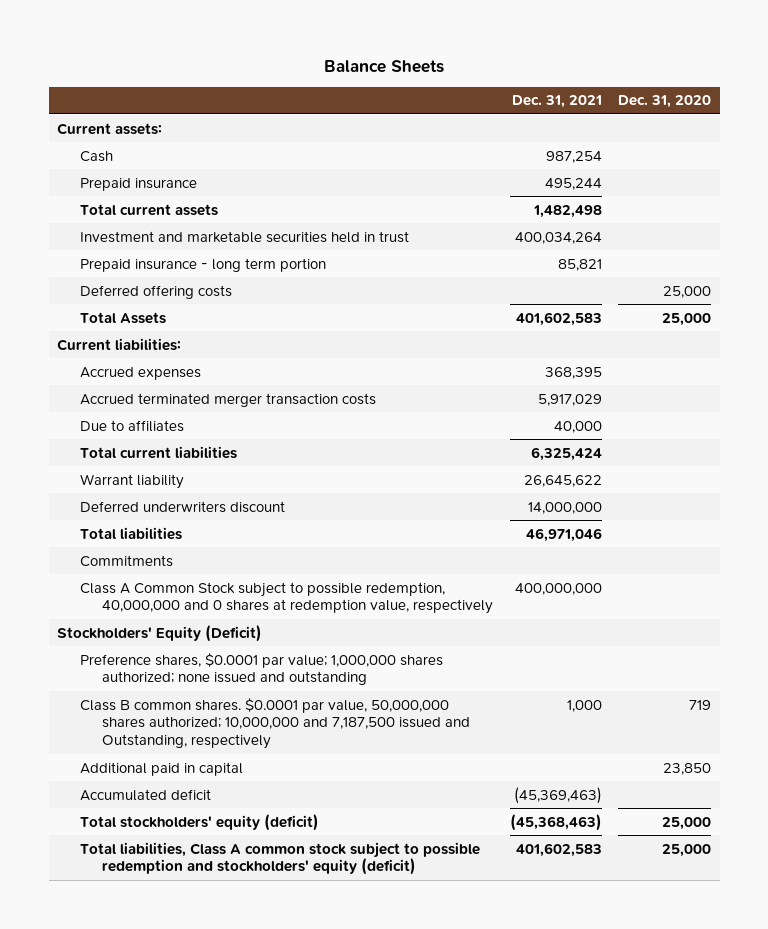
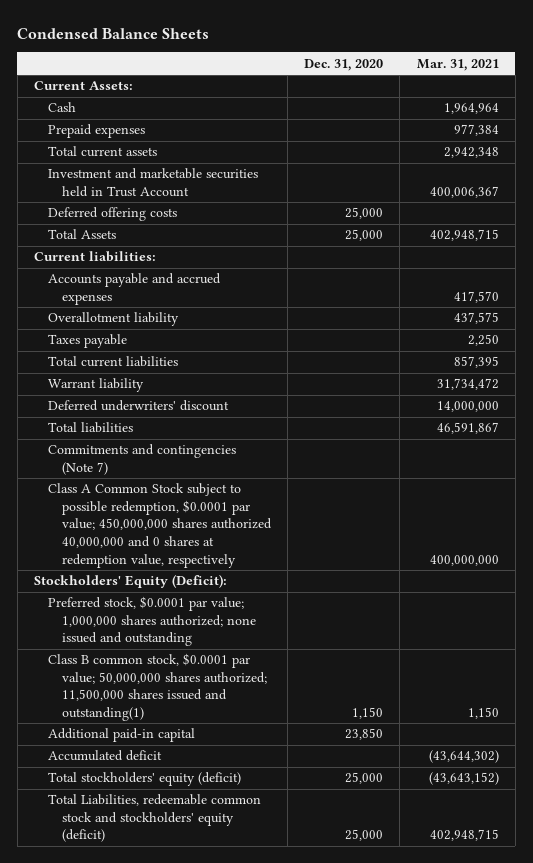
[324,59,445,73] Balance Sheets -> [17,27,210,39] Condensed Balance Sheets
[511,95,602,109] Dec. 31, 2021 -> none
none -> [416,58,499,71] Mar. 31, 2021
[57,122,163,135] Current assets: -> [34,81,134,91] Current Assets:
[79,177,197,191] Prepaid insurance -> none
none -> [47,124,145,139] Prepaid expenses
[79,257,326,272] Prepaid insurance - long term portion -> none
[79,230,409,243] Investment and marketable securities held in trust -> [47,168,258,197] Investment and marketable securities held in Trust Account
[79,366,201,380] Accrued expenses -> none
[79,392,376,407] Accrued terminated merger transaction costs -> none
[79,419,184,432] Due to affiliates -> none
none -> [47,273,221,305] Accounts payable and accrued expenses
none -> [47,312,179,327] Overallotment liability
none -> [47,334,127,349] Taxes payable
[79,500,285,513] Deferred underwriters discount -> [47,400,229,412] Deferred underwriters' discount
[79,554,173,567] Commitments -> [47,444,236,475] Commitments and contingencies (Note 7)
[79,581,493,615] Class A Common Stock subject to possible redemption, 40,000,000 and 0 shares at redemption value, respectively -> [47,483,272,568] Class A Common Stock subject to possible redemption, $0.0001 par value; 450,000,000 shares authorized 40,000,000 and 0 shares at redemption value, respectively
[57,624,263,642] Stockholders' Equity (Deficit) -> [34,574,228,589] Stockholders' Equity (Deficit):
[79,652,443,686] Preference shares, $0.0001 par value; 1,000,000 shares authorized; none issued and outstanding -> [47,596,256,647] Preferred stock, $0.0001 par value; 1,000,000 shares authorized; none issued and outstanding
[79,697,470,750] Class B common shares. $0.0001 par value, 50,000,000 shares authorized; 10,000,000 and 7,187,500 issued and Outstanding, respectively -> [47,653,267,722] Class B common stock, $0.0001 par value; 50,000,000 shares authorized; 11,500,000 shares issued and outstanding(1)
[689,699,712,710] 719 -> [352,707,384,720] 1,150
[79,761,243,776] Additional paid in capital -> [47,728,195,743] Additional paid-in capital
[79,841,480,876] Total liabilities, Class A common stock subject to possible redemption and stockholders' equity (deficit) -> [47,794,261,843] Total Liabilities, redeemable common stock and stockholders' equity (deficit)

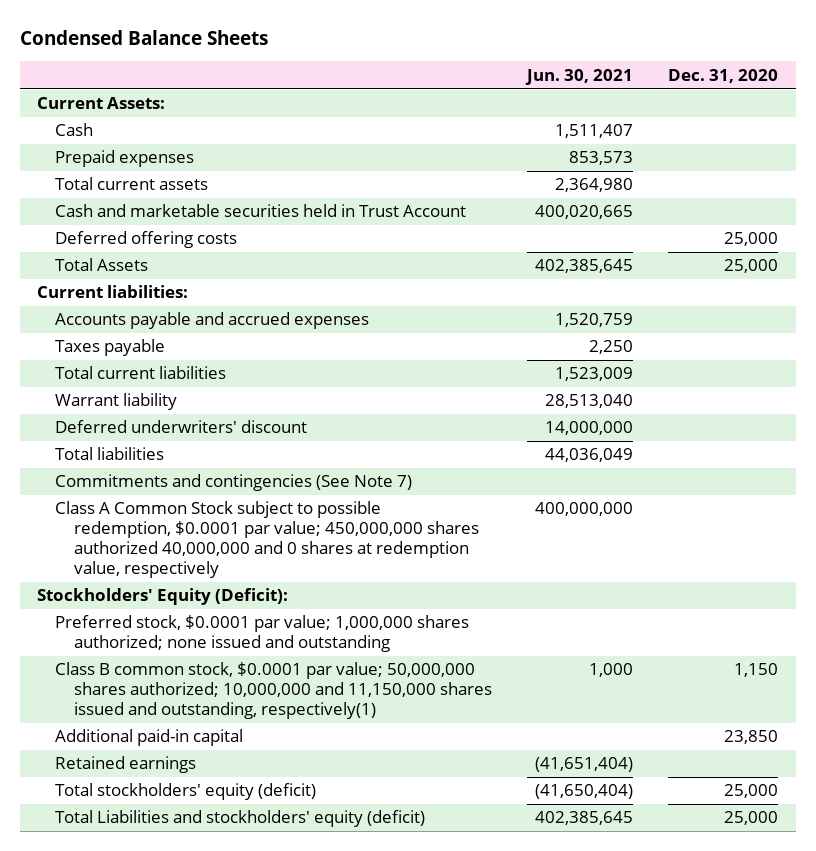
[416,58,499,71] Mar. 31, 2021 -> none
none -> [525,68,634,85] Jun. 30, 2021
[47,168,258,197] Investment and marketable securities held in Trust Account -> [55,204,467,218] Cash and marketable securities held in Trust Account
[47,312,179,327] Overallotment liability -> none
[47,444,236,475] Commitments and contingencies (Note 7) -> [55,474,413,492] Commitments and contingencies (See Note 7)
[47,653,267,722] Class B common stock, $0.0001 par value; 50,000,000 shares authorized; 11,500,000 shares issued and outstanding(1) -> [55,662,492,720] Class B common stock, $0.0001 par value; 50,000,000 shares authorized; 10,000,000 and 11,150,000 shares issued and outstanding, respectively(1)
[47,750,162,762] Accumulated deficit -> [55,756,197,774] Retained earnings
[47,794,261,843] Total Liabilities, redeemable common stock and stockholders' equity (deficit) -> [55,810,426,828] Total Liabilities and stockholders' equity (deficit)

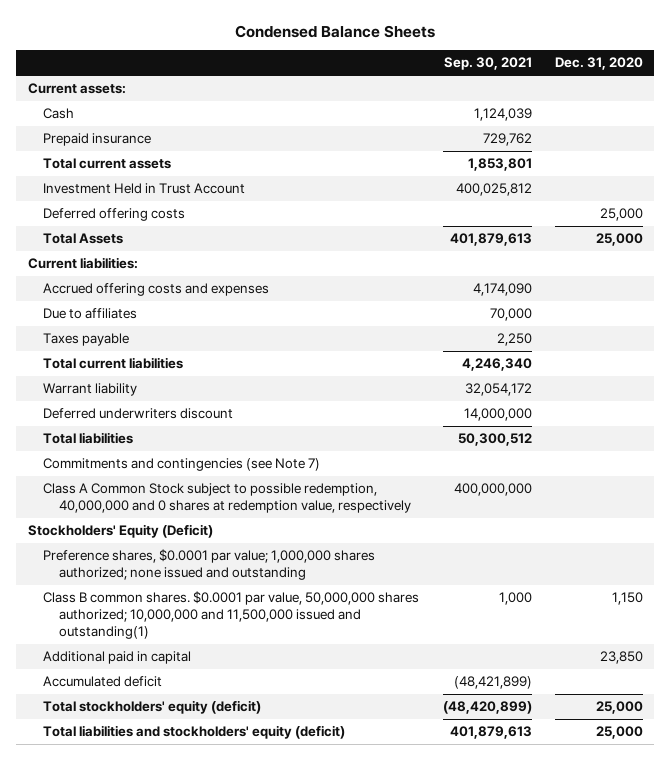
[525,68,634,85] Jun. 30, 2021 -> none
none -> [443,57,532,71] Sep. 30, 2021
[37,97,166,110] Current Assets: -> [27,83,126,95] Current assets:
[55,150,195,168] Prepaid expenses -> none
none -> [43,133,152,147] Prepaid insurance
[55,204,467,218] Cash and marketable securities held in Trust Account -> [43,183,246,195] Investment Held in Trust Account
[55,312,370,330] Accounts payable and accrued expenses -> none
none -> [43,283,270,297] Accrued offering costs and expenses
none -> [43,308,138,320] Due to affiliates
[55,420,308,434] Deferred underwriters' discount -> [43,408,234,420] Deferred underwriters discount
[55,474,413,492] Commitments and contingencies (See Note 7) -> [43,458,321,472] Commitments and contingencies (see Note 7)
[55,501,479,579] Class A Common Stock subject to possible redemption, $0.0001 par value; 450,000,000 shares authorized 40,000,000 and 0 shares at redemption value, respectively -> [43,483,411,514] Class A Common Stock subject to possible redemption, 40,000,000 and 0 shares at redemption value, respectively
[37,588,289,606] Stockholders' Equity (Deficit): -> [27,524,213,539] Stockholders' Equity (Deficit)
[55,615,470,653] Preferred stock, $0.0001 par value; 1,000,000 shares authorized; none issued and outstanding -> [43,549,376,581] Preference shares, $0.0001 par value; 1,000,000 shares authorized; none issued and outstanding
[55,662,492,720] Class B common stock, $0.0001 par value; 50,000,000 shares authorized; 10,000,000 and 11,150,000 shares issued and outstanding, respectively(1) -> [43,591,420,639] Class B common shares. $0.0001 par value, 50,000,000 shares authorized; 10,000,000 and 11,500,000 issued and outstanding(1)
[55,729,244,747] Additional paid-in capital -> [43,651,192,665] Additional paid in capital
[55,756,197,774] Retained earnings -> [43,676,163,688] Accumulated deficit
[55,810,426,828] Total Liabilities and stockholders' equity (deficit) -> [43,725,346,740] Total liabilities and stockholders' equity (deficit)

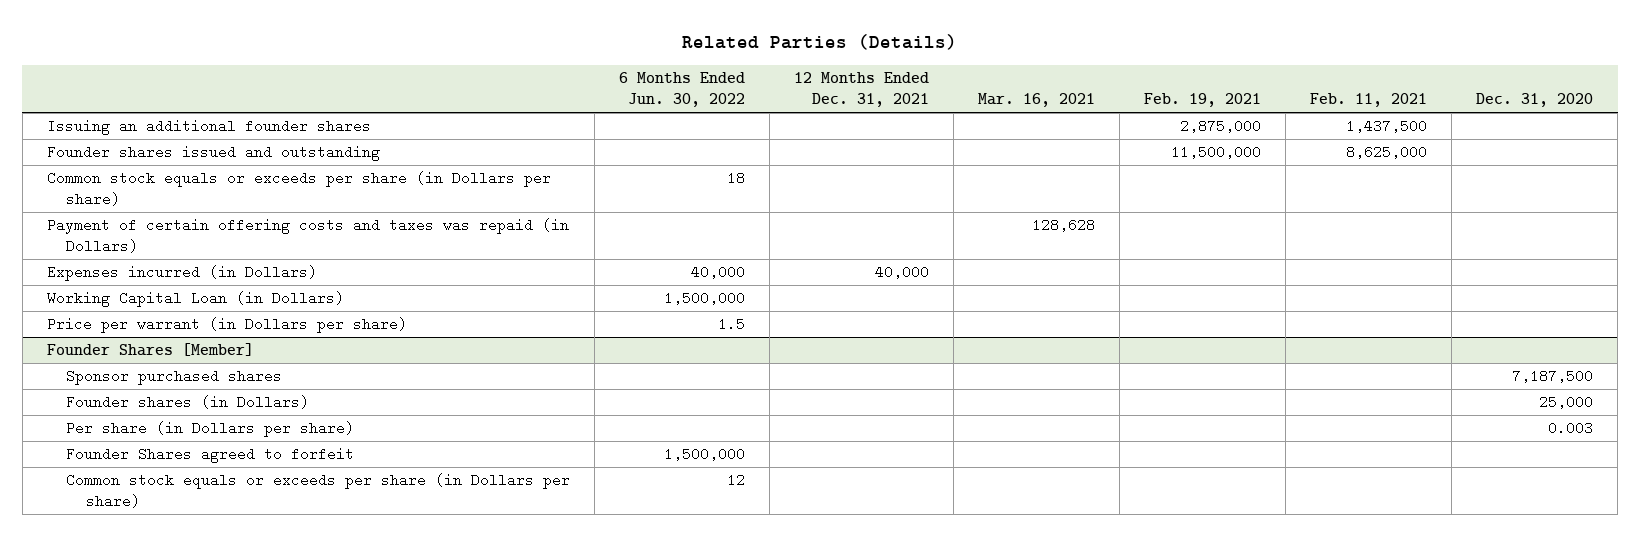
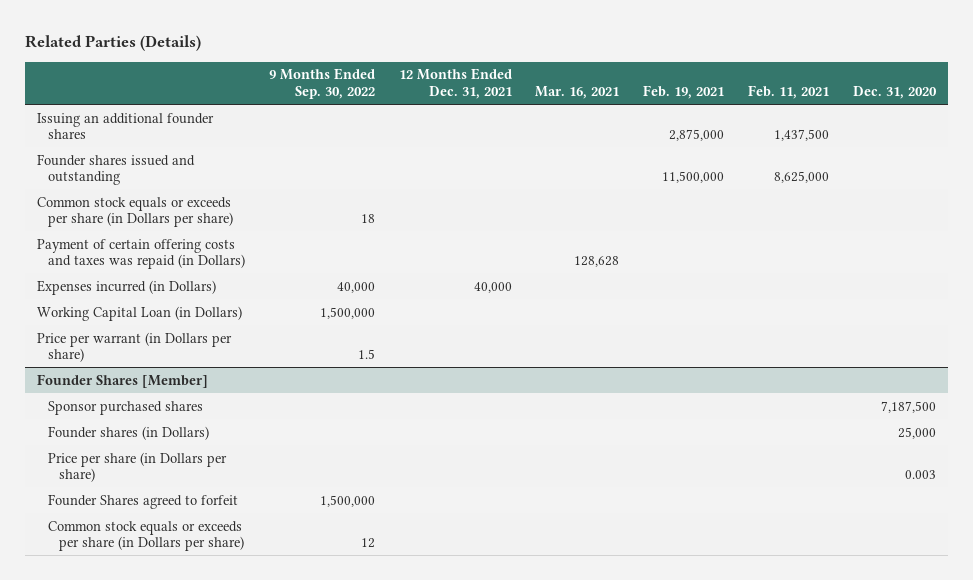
[619,71,746,108] 6 Months Ended Jun. 30, 2022 -> none
none -> [268,68,375,100] 9 Months Ended Sep. 30, 2022
[66,420,355,437] Per share (in Dollars per share) -> [47,451,227,483] Price per share (in Dollars per share)

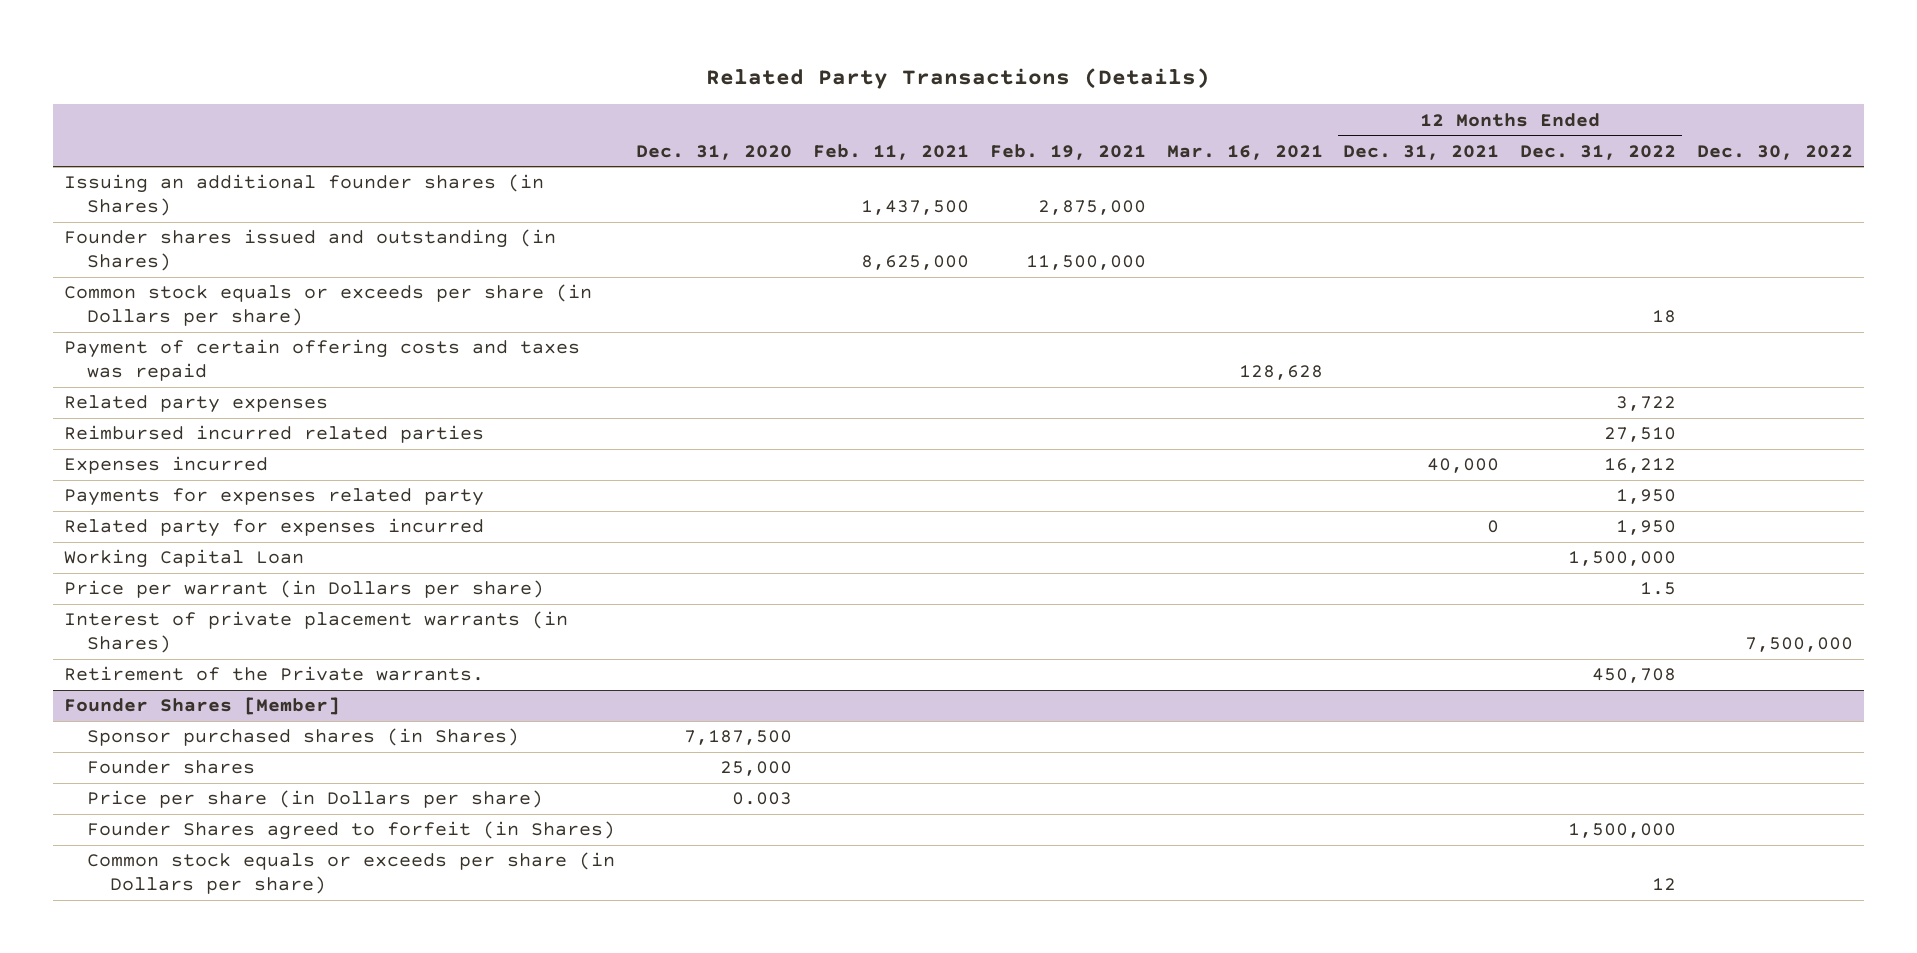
[24,35,201,52] Related Parties (Details) -> [706,68,1211,90] Related Party Transactions (Details)
[268,68,375,100] 9 Months Ended Sep. 30, 2022 -> none
none -> [1520,144,1677,160] Dec. 31, 2022
none -> [1697,144,1854,160] Dec. 30, 2022
[36,112,214,140] Issuing an additional founder shares -> [63,174,544,217] Issuing an additional founder shares (in Shares)
[36,153,195,186] Founder shares issued and outstanding -> [63,229,556,272] Founder shares issued and outstanding (in Shares)
[36,238,245,270] Payment of certain offering costs and taxes was repaid (in Dollars) -> [63,339,580,382] Payment of certain offering costs and taxes was repaid
none -> [63,395,328,414] Related party expenses
none -> [63,425,484,444] Reimbursed incurred related parties
[36,279,216,295] Expenses incurred (in Dollars) -> [63,456,268,475] Expenses incurred
none -> [63,488,484,507] Payments for expenses related party
none -> [63,518,484,538] Related party for expenses incurred
[36,305,242,321] Working Capital Loan (in Dollars) -> [63,549,304,569] Working Capital Loan
none -> [63,611,568,654] Interest of private placement warrants (in Shares)
none -> [63,666,484,682] Retirement of the Private warrants.
[47,400,203,415] Sponsor purchased shares -> [87,728,520,747] Sponsor purchased shares (in Shares)
[47,425,209,440] Founder shares (in Dollars) -> [87,760,256,775] Founder shares
[47,493,238,509] Founder Shares agreed to forfeit -> [87,821,616,841] Founder Shares agreed to forfeit (in Shares)

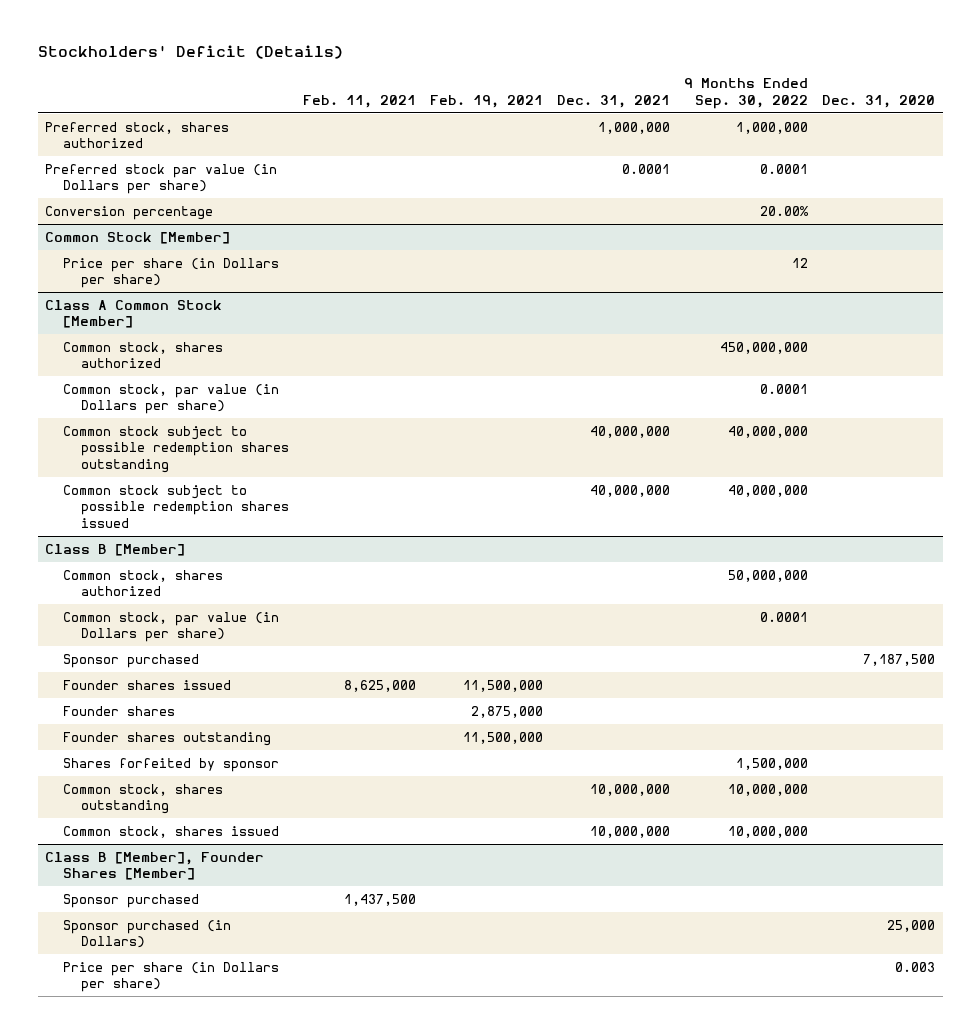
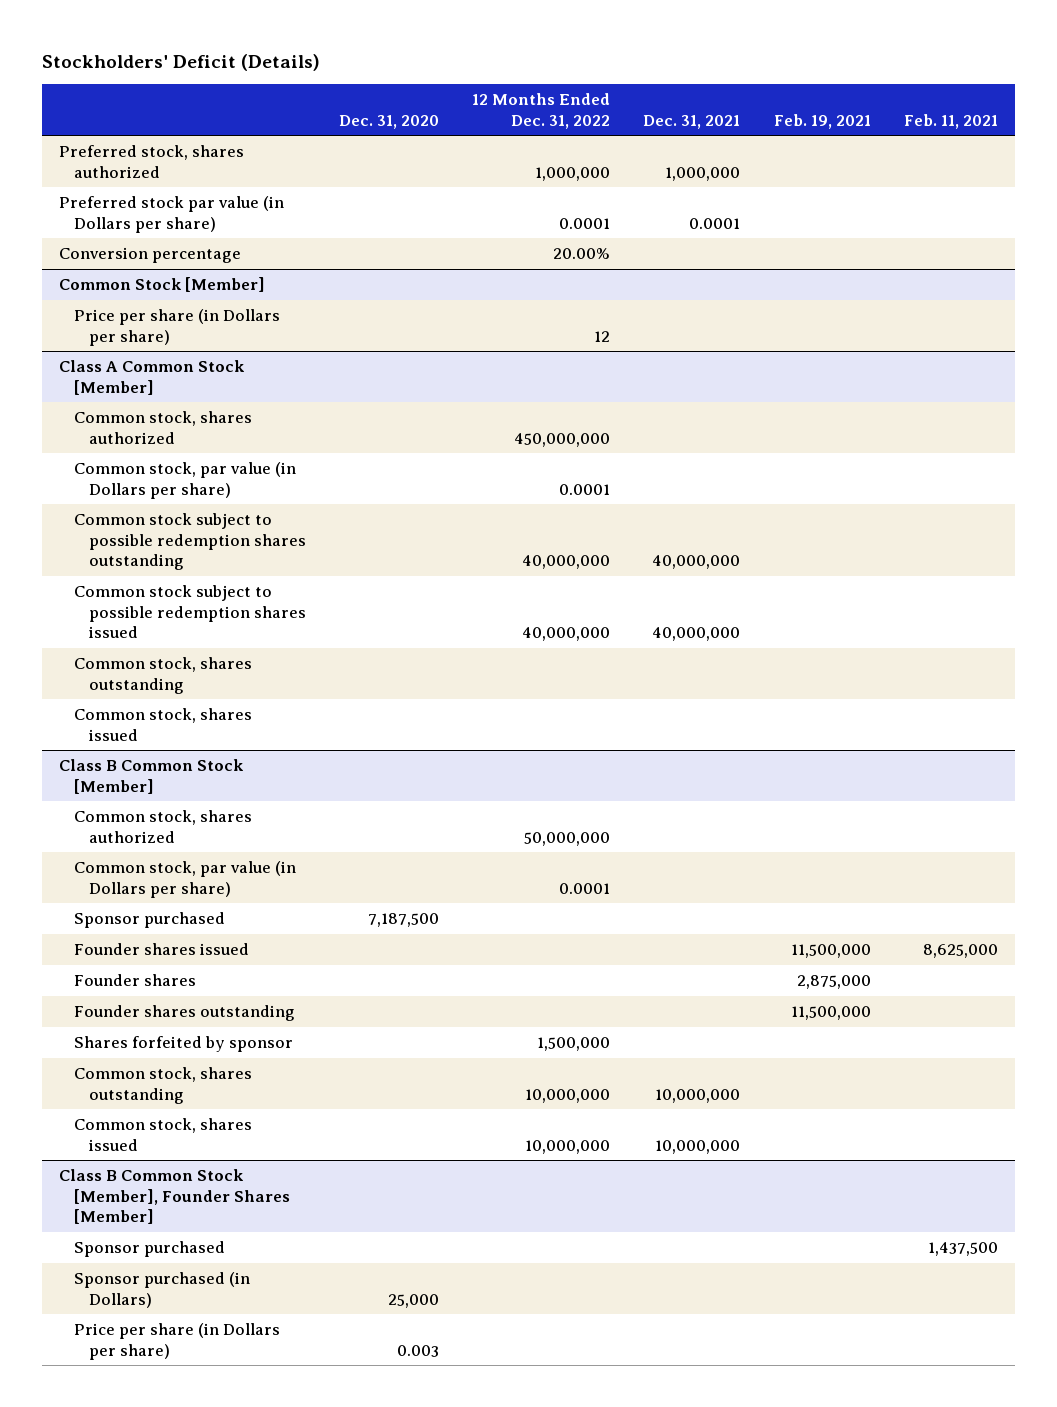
[684,77,809,109] 9 Months Ended Sep. 30, 2022 -> none
none -> [472,92,611,129] 12 Months Ended Dec. 31, 2022
none -> [73,656,252,694] Common stock, shares outstanding
none -> [73,707,252,741] Common stock, shares issued
[44,543,185,556] Class B [Member] -> [58,758,244,794] Class B Common Stock [Member]
[44,851,264,881] Class B [Member], Founder Shares [Member] -> [58,1168,290,1225] Class B Common Stock [Member], Founder Shares [Member]

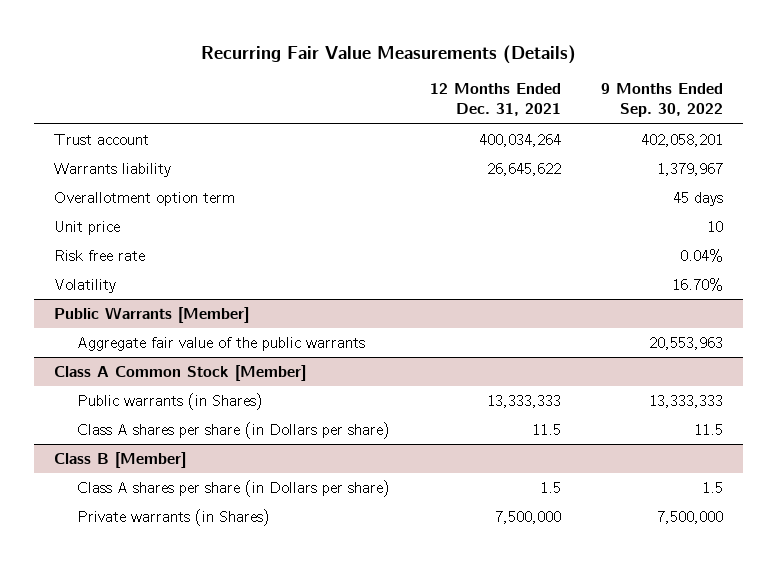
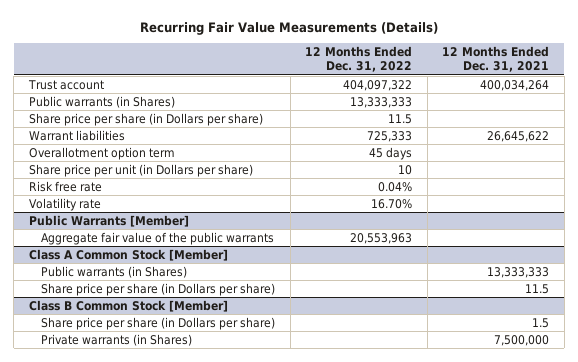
[600,83,723,118] 9 Months Ended Sep. 30, 2022 -> none
none -> [305,46,413,73] 12 Months Ended Dec. 31, 2022
none -> [28,95,175,108] Public warrants (in Shares)
none -> [28,112,263,126] Share price per share (in Dollars per share)
[54,163,172,178] Warrants liability -> [28,129,125,141] Warrant liabilities
[54,221,121,236] Unit price -> none
none -> [28,163,253,177] Share price per unit (in Dollars per share)
[54,279,117,294] Volatility -> [28,197,101,211] Volatility rate
[76,422,390,440] Class A shares per share (in Dollars per share) -> [41,282,276,296] Share price per share (in Dollars per share)
[54,452,187,469] Class B [Member] -> [28,299,228,312] Class B Common Stock [Member]
[76,480,390,498] Class A shares per share (in Dollars per share) -> [41,316,276,330] Share price per share (in Dollars per share)

